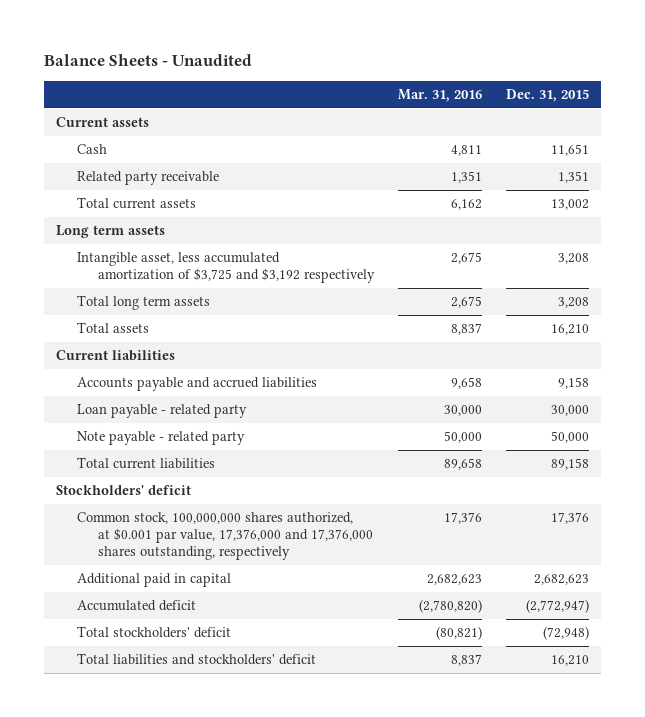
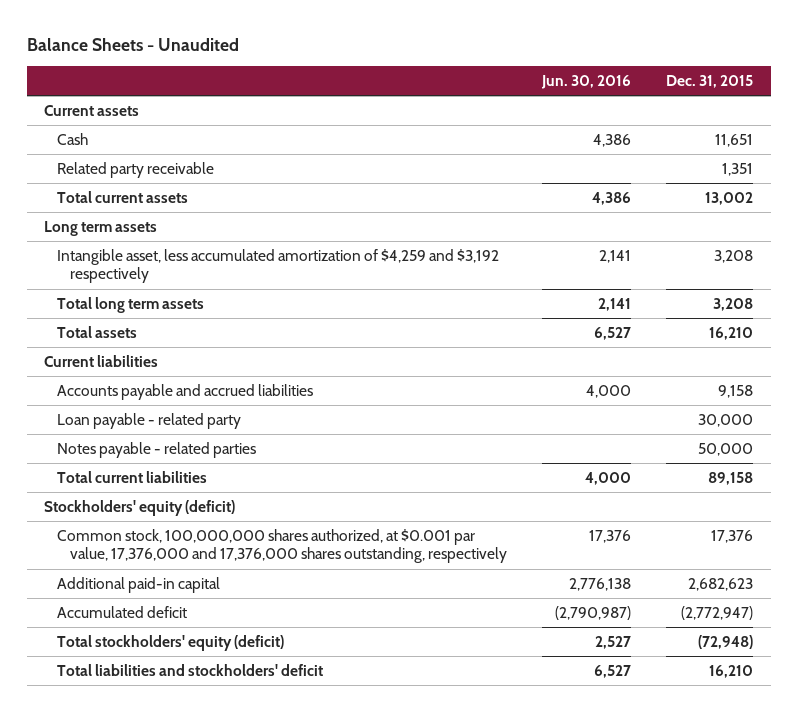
[398,89,483,103] Mar. 31, 2016 -> none
none -> [541,74,632,89] Jun. 30, 2016
[77,252,376,284] Intangible asset, less accumulated amortization of $3,725 and $3,192 respectively -> [57,248,500,284] Intangible asset, less accumulated amortization of $4,259 and $3,192 respectively
[77,431,246,446] Note payable - related party -> [57,441,257,458] Notes payable - related parties
[55,485,191,496] Stockholders' deficit -> [44,499,236,516] Stockholders' equity (deficit)
[77,573,232,588] Additional paid in capital -> [57,576,221,593] Additional paid-in capital
[77,626,232,639] Total stockholders' deficit -> [57,634,285,651] Total stockholders' equity (deficit)

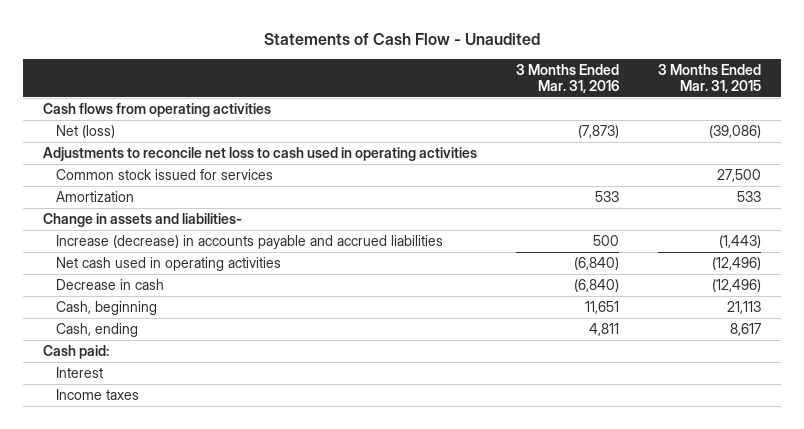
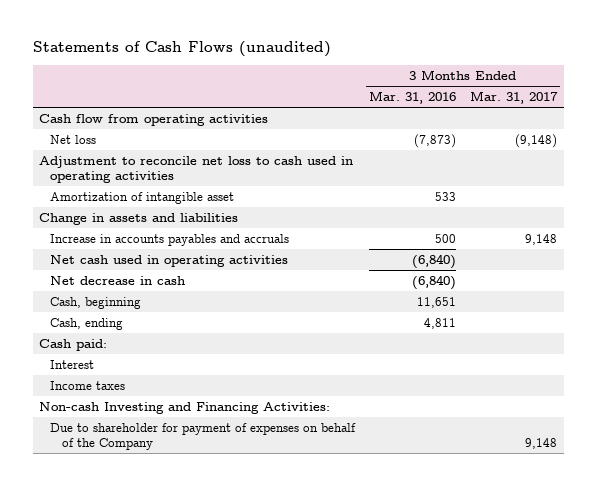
[264,32,541,45] Statements of Cash Flow - Unaudited -> [32,41,331,58] Statements of Cash Flows (unaudited)
[658,63,762,93] 3 Months Ended Mar. 31, 2015 -> none
none -> [469,91,558,105] Mar. 31, 2017
[56,168,274,180] Common stock issued for services -> none
[42,102,271,117] Cash flows from operating activities -> [39,113,269,126] Cash flow from operating activities
[56,124,116,138] Net (loss) -> [50,134,97,144] Net loss
[42,146,477,161] Adjustments to reconcile net loss to cash used in operating activities -> [39,155,354,184] Adjustment to reconcile net loss to cash used in operating activities
[56,190,135,202] Amortization -> [50,191,235,204] Amortization of intangible asset
[42,212,242,227] Change in assets and liabilities- -> [39,212,239,225] Change in assets and liabilities
[56,234,444,249] Increase (decrease) in accounts payable and accrued liabilities -> [50,233,290,246] Increase in accounts payables and accruals
[56,278,165,290] Decrease in cash -> [50,275,186,285] Net decrease in cash
none -> [39,401,331,414] Non-cash Investing and Financing Activities:
none -> [50,422,357,451] Due to shareholder for payment of expenses on behalf of the Company

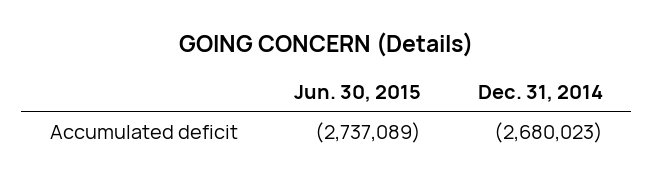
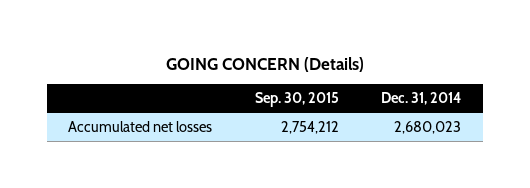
[294,85,422,103] Jun. 30, 2015 -> none
none -> [254,92,339,108] Sep. 30, 2015
[49,124,238,139] Accumulated deficit -> [68,121,213,133] Accumulated net losses
[494,121,604,143] (2,680,023) -> [394,121,462,135] 2,680,023

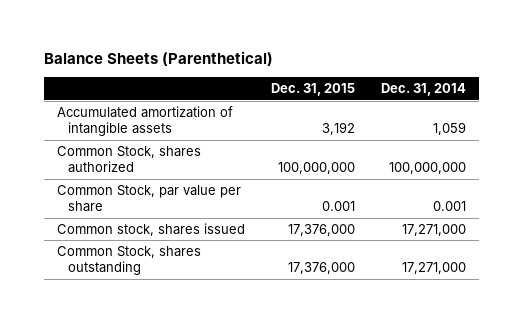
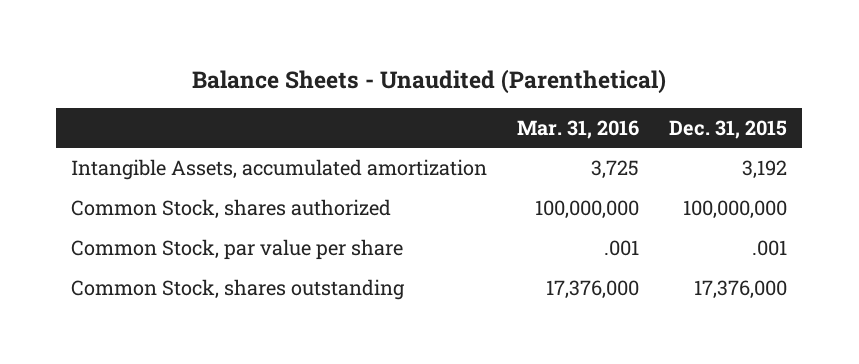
[43,51,273,67] Balance Sheets (Parenthetical) -> [192,68,667,94] Balance Sheets - Unaudited (Parenthetical)
[380,83,466,97] Dec. 31, 2014 -> none
none -> [517,119,640,139] Mar. 31, 2016
[56,105,233,137] Accumulated amortization of intangible assets -> [71,159,488,181] Intangible Assets, accumulated amortization
[56,222,245,236] Common stock, shares issued -> none
[321,201,355,212] 0.001 -> [752,240,788,257] .001

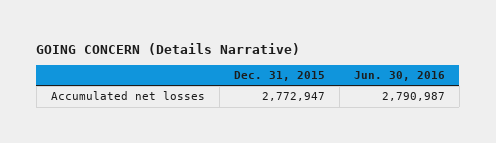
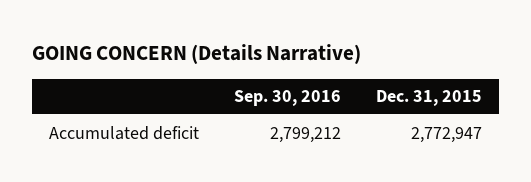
[353,71,445,82] Jun. 30, 2016 -> none
none -> [234,90,342,107] Sep. 30, 2016
[50,91,205,101] Accumulated net losses -> [49,125,200,140] Accumulated deficit

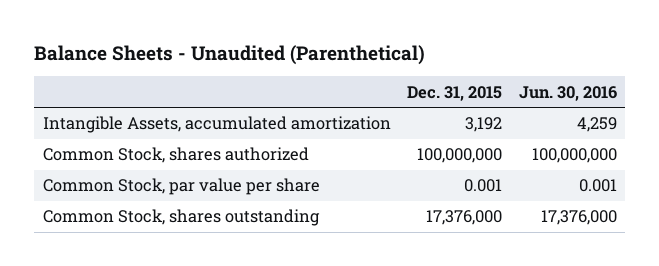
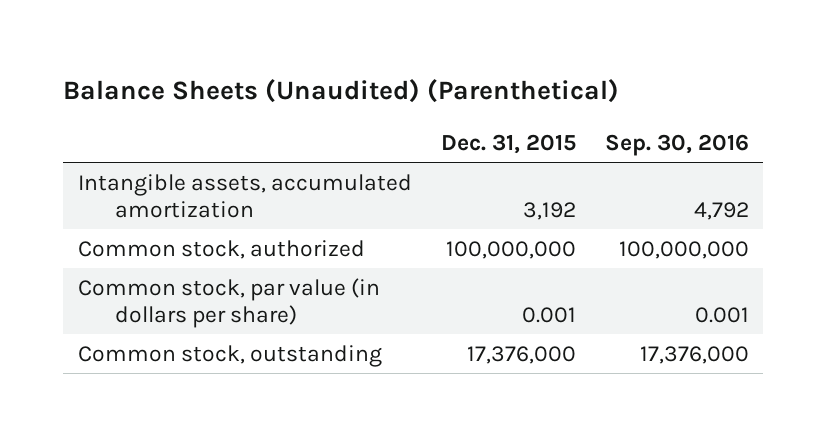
[34,44,426,65] Balance Sheets - Unaudited (Parenthetical) -> [63,79,620,104] Balance Sheets (Unaudited) (Parenthetical)
[518,85,617,101] Jun. 30, 2016 -> none
none -> [604,133,749,156] Sep. 30, 2016
[42,116,391,134] Intangible Assets, accumulated amortization -> [77,174,412,218] Intangible assets, accumulated amortization
[42,147,309,164] Common Stock, shares authorized -> [77,240,365,260] Common stock, authorized
[42,178,320,196] Common Stock, par value per share -> [77,278,380,328] Common stock, par value (in dollars per share)
[42,209,320,227] Common Stock, shares outstanding -> [77,345,382,368] Common stock, outstanding

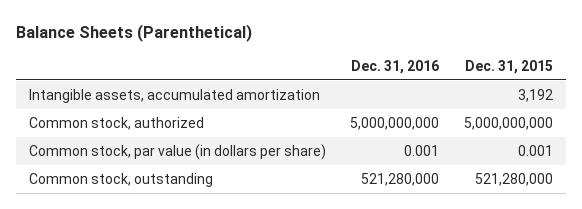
[63,79,620,104] Balance Sheets (Unaudited) (Parenthetical) -> [16,24,253,43] Balance Sheets (Parenthetical)
[604,133,749,156] Sep. 30, 2016 -> none
none -> [351,59,440,74] Dec. 31, 2016
[445,241,576,260] 100,000,000 -> [464,116,554,130] 5,000,000,000
[466,346,576,365] 17,376,000 -> [475,172,554,186] 521,280,000

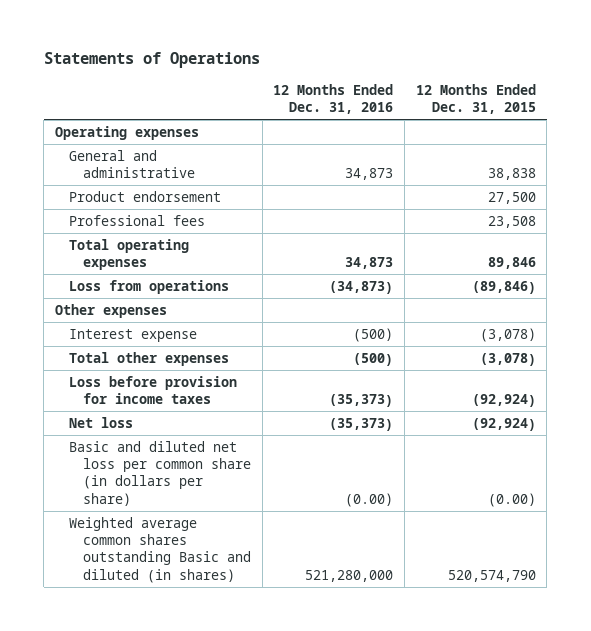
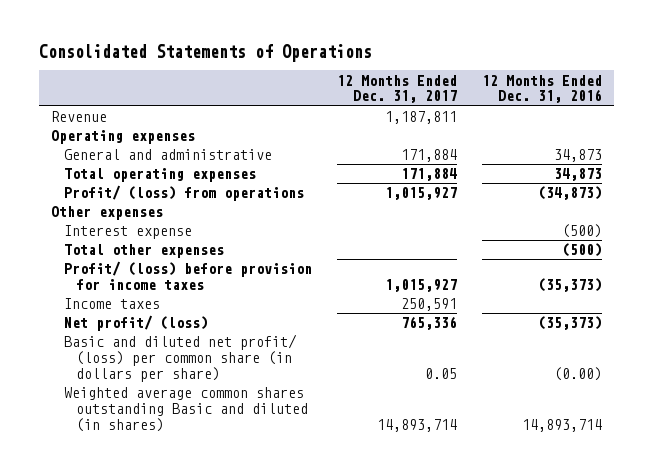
[43,52,260,69] Statements of Operations -> [38,43,372,62] Consolidated Statements of Operations
[415,83,536,114] 12 Months Ended Dec. 31, 2015 -> none
none -> [336,74,457,104] 12 Months Ended Dec. 31, 2017
none -> [51,111,108,123] Revenue
[68,190,221,202] Product endorsement -> none
[68,214,205,226] Professional fees -> none
[68,279,229,294] Loss from operations -> [63,185,304,202] Profit/ (loss) from operations
[68,375,237,405] Loss before provision for income taxes -> [63,261,312,291] Profit/ (loss) before provision for income taxes
none -> [63,298,160,310] Income taxes
[68,416,133,428] Net loss -> [63,315,208,332] Net profit/ (loss)
[68,440,251,506] Basic and diluted net loss per common share (in dollars per share) -> [63,334,297,383] Basic and diluted net profit/ (loss) per common share (in dollars per share)
[305,569,394,582] 521,280,000 -> [521,419,602,433] 14,893,714

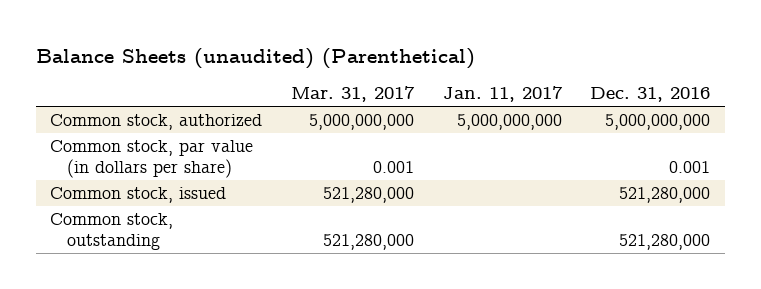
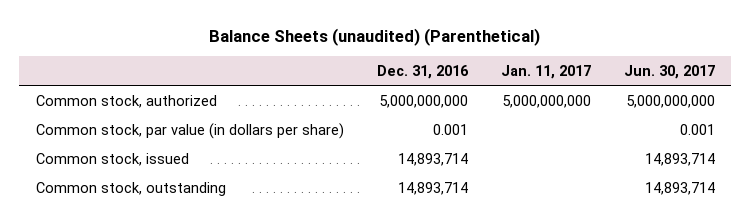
[290,86,415,103] Mar. 31, 2017 -> none
none -> [623,64,715,79] Jun. 30, 2017
[619,187,711,204] 521,280,000 -> [397,152,468,166] 14,893,714
[619,233,711,250] 521,280,000 -> [397,181,468,195] 14,893,714

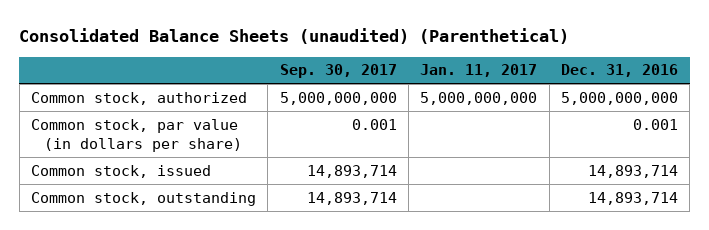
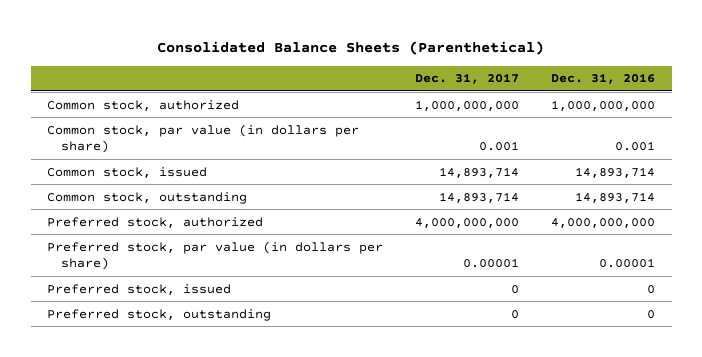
[19,28,570,45] Consolidated Balance Sheets (unaudited) (Parenthetical) -> [157,40,545,55] Consolidated Balance Sheets (Parenthetical)
[279,64,397,79] Sep. 30, 2017 -> none
[420,64,538,78] Jan. 11, 2017 -> none
none -> [415,73,520,85] Dec. 31, 2017
[561,91,679,105] 5,000,000,000 -> [551,99,656,111] 1,000,000,000
none -> [46,216,263,228] Preferred stock, authorized
none -> [46,240,383,271] Preferred stock, par value (in dollars per share)
none -> [46,283,231,295] Preferred stock, issued
none -> [46,308,271,321] Preferred stock, outstanding

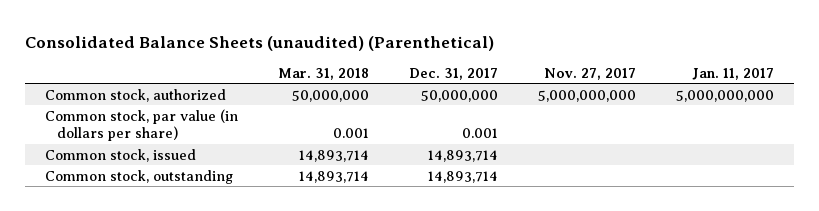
[157,40,545,55] Consolidated Balance Sheets (Parenthetical) -> [25,35,495,51] Consolidated Balance Sheets (unaudited) (Parenthetical)
[551,73,656,85] Dec. 31, 2016 -> none
none -> [277,67,369,80] Mar. 31, 2018
none -> [543,67,636,80] Nov. 27, 2017
none -> [691,67,774,80] Jan. 11, 2017
[415,99,520,111] 1,000,000,000 -> [420,89,498,102] 50,000,000
[46,216,263,228] Preferred stock, authorized -> none
[46,240,383,271] Preferred stock, par value (in dollars per share) -> none
[46,283,231,295] Preferred stock, issued -> none
[46,308,271,321] Preferred stock, outstanding -> none

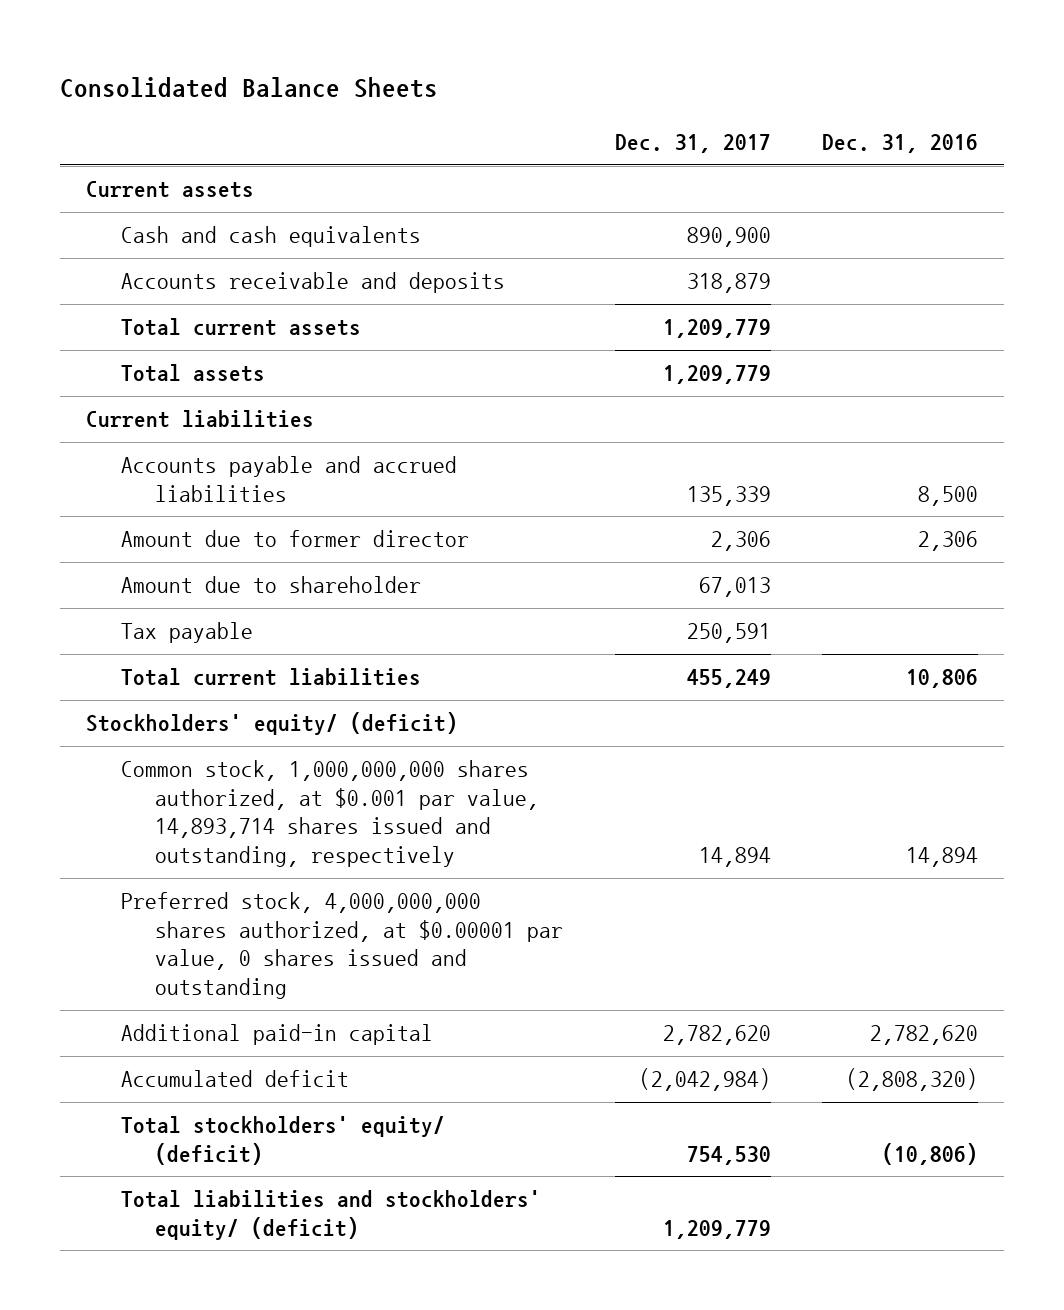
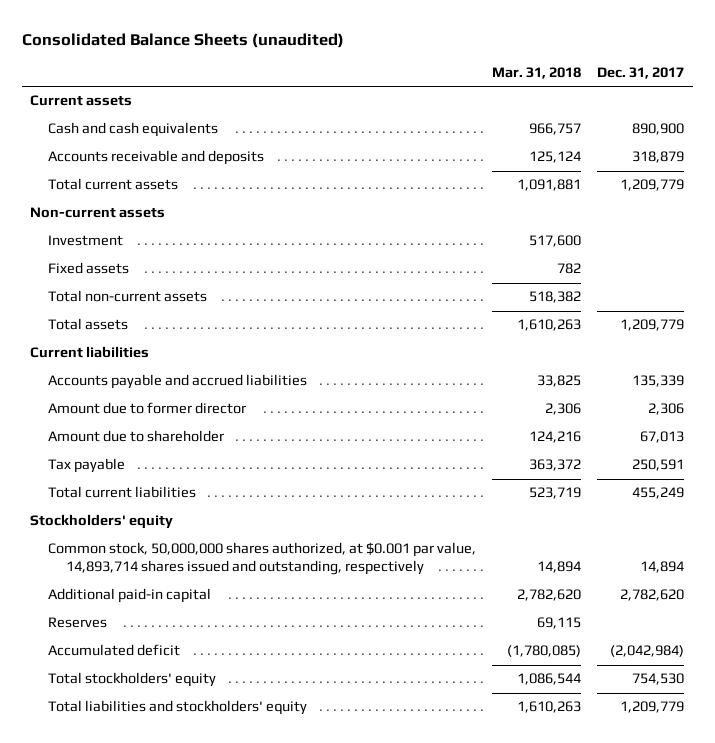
[60,77,439,99] Consolidated Balance Sheets -> [22,32,345,48] Consolidated Balance Sheets (unaudited)
[822,134,979,154] Dec. 31, 2016 -> none
none -> [492,67,582,80] Mar. 31, 2018
none -> [30,207,166,219] Non-current assets
none -> [48,235,124,247] Investment
none -> [48,262,130,275] Fixed assets
none -> [48,290,208,303] Total non-current assets
[120,892,564,1000] Preferred stock, 4,000,000,000 shares authorized, at $0.00001 par value, 0 shares issued and outstanding -> none
[86,712,459,736] Stockholders' equity/ (deficit) -> [30,514,174,530] Stockholders' equity
[120,760,540,868] Common stock, 1,000,000,000 shares authorized, at $0.001 par value, 14,893,714 shares issued and outstanding, respectively -> [48,542,477,576] Common stock, 50,000,000 shares authorized, at $0.001 par value, 14,893,714 shares issued and outstanding, respectively
none -> [48,617,108,629] Reserves
[120,1116,445,1165] Total stockholders' equity/ (deficit) -> [48,672,217,688] Total stockholders' equity
[120,1190,541,1240] Total liabilities and stockholders' equity/ (deficit) -> [48,700,308,716] Total liabilities and stockholders' equity

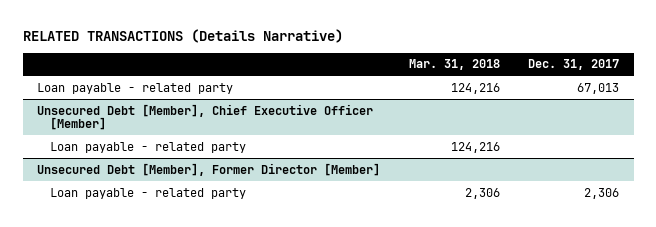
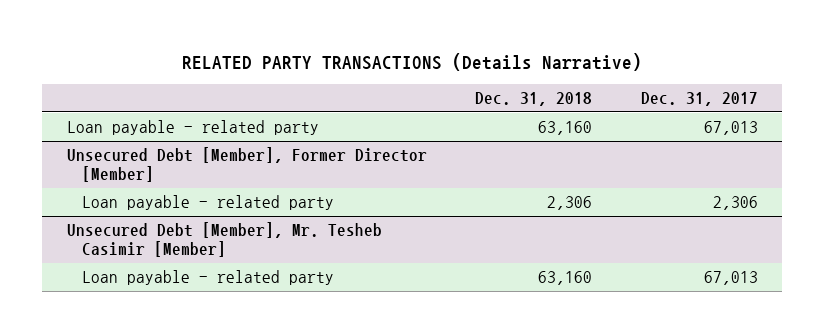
[22,28,343,43] RELATED TRANSACTIONS (Details Narrative) -> [182,52,643,71] RELATED PARTY TRANSACTIONS (Details Narrative)
[408,59,500,71] Mar. 31, 2018 -> none
none -> [475,92,593,107] Dec. 31, 2018
[37,103,374,131] Unsecured Debt [Member], Chief Executive Officer [Member] -> none
[49,141,246,153] Loan payable - related party -> none
none -> [66,222,382,258] Unsecured Debt [Member], Mr. Tesheb Casimir [Member]
none -> [82,270,335,286] Loan payable - related party

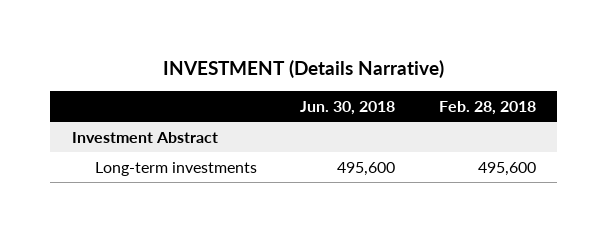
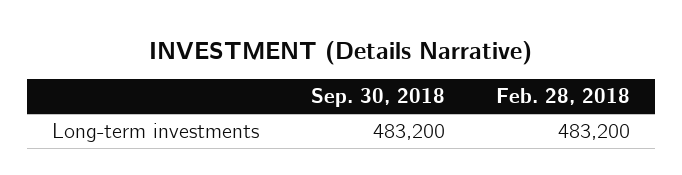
[300,101,396,116] Jun. 30, 2018 -> none
none -> [310,88,445,108] Sep. 30, 2018
[71,131,218,143] Investment Abstract -> none
[477,161,536,176] 495,600 -> [557,124,630,141] 483,200

